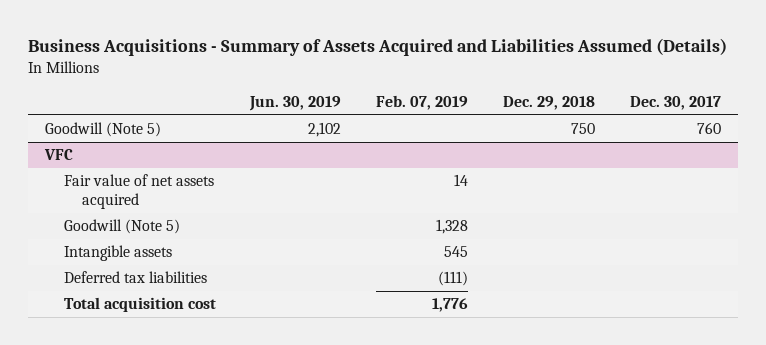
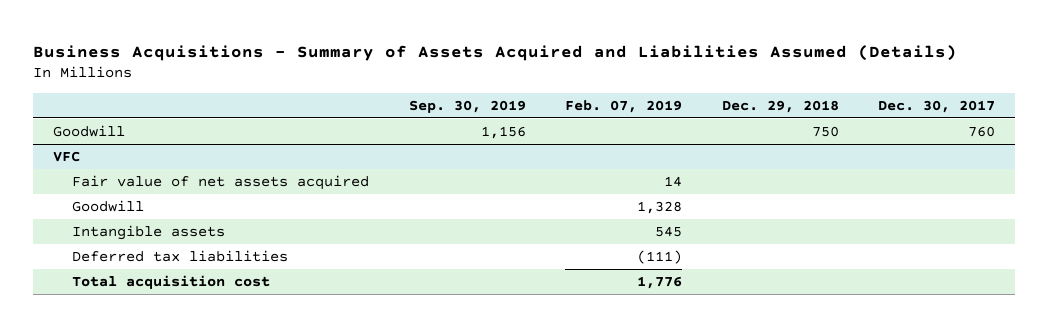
[249,95,342,111] Jun. 30, 2019 -> none
none -> [408,99,526,113] Sep. 30, 2019
[45,122,162,138] Goodwill (Note 5) -> [52,125,125,138] Goodwill
[63,219,180,235] Goodwill (Note 5) -> [72,200,145,213] Goodwill

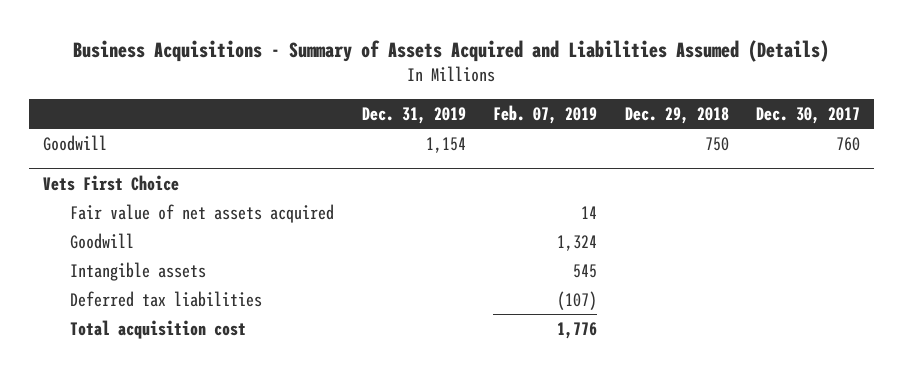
[408,99,526,113] Sep. 30, 2019 -> none
none -> [361,106,466,124] Dec. 31, 2019
[52,151,80,163] VFC -> [42,174,179,191] Vets First Choice
[637,201,683,215] 1,328 -> [557,235,598,252] 1,324
[637,250,683,265] (111) -> [557,291,598,311] (107)

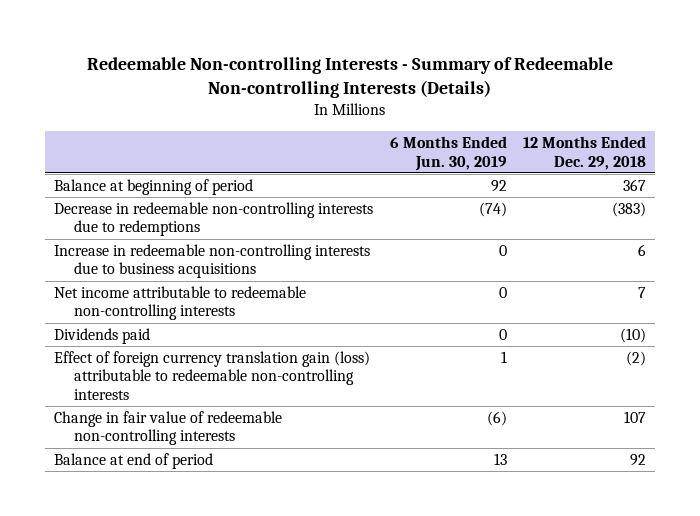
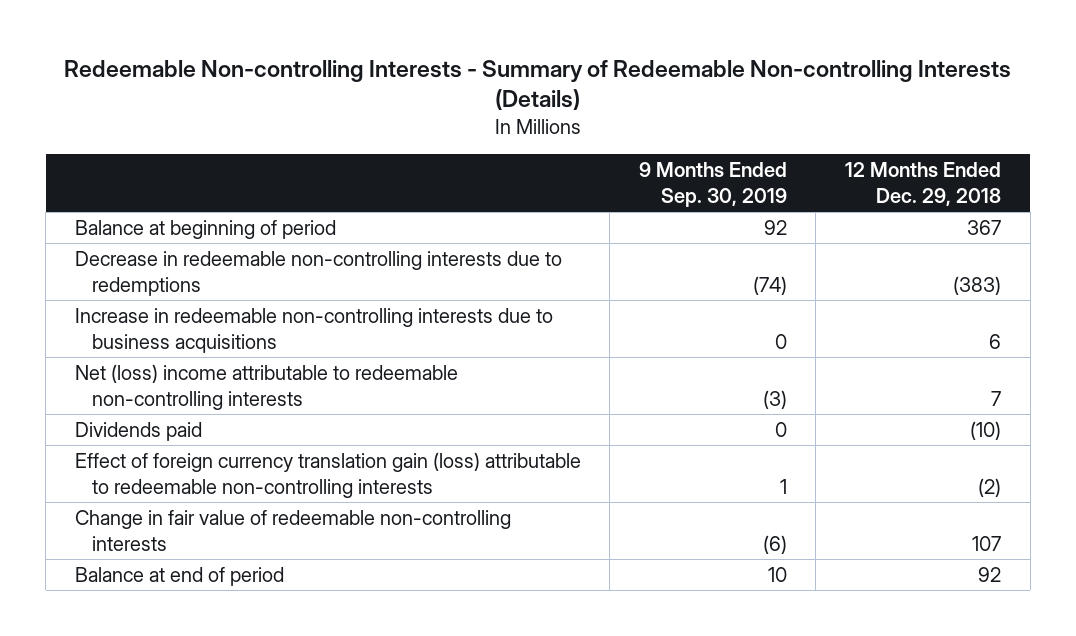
[389,136,507,171] 6 Months Ended Jun. 30, 2019 -> none
none -> [638,162,787,207] 9 Months Ended Sep. 30, 2019
[53,286,306,321] Net income attributable to redeemable non-controlling interests -> [74,363,458,410] Net (loss) income attributable to redeemable non-controlling interests

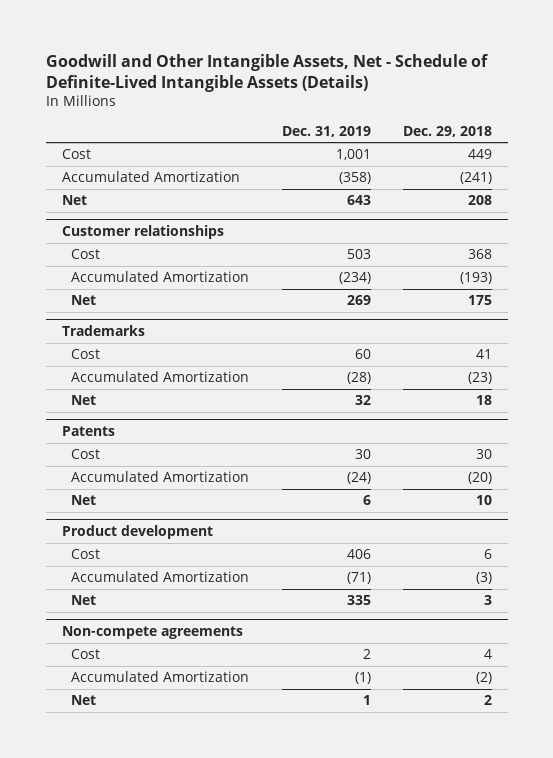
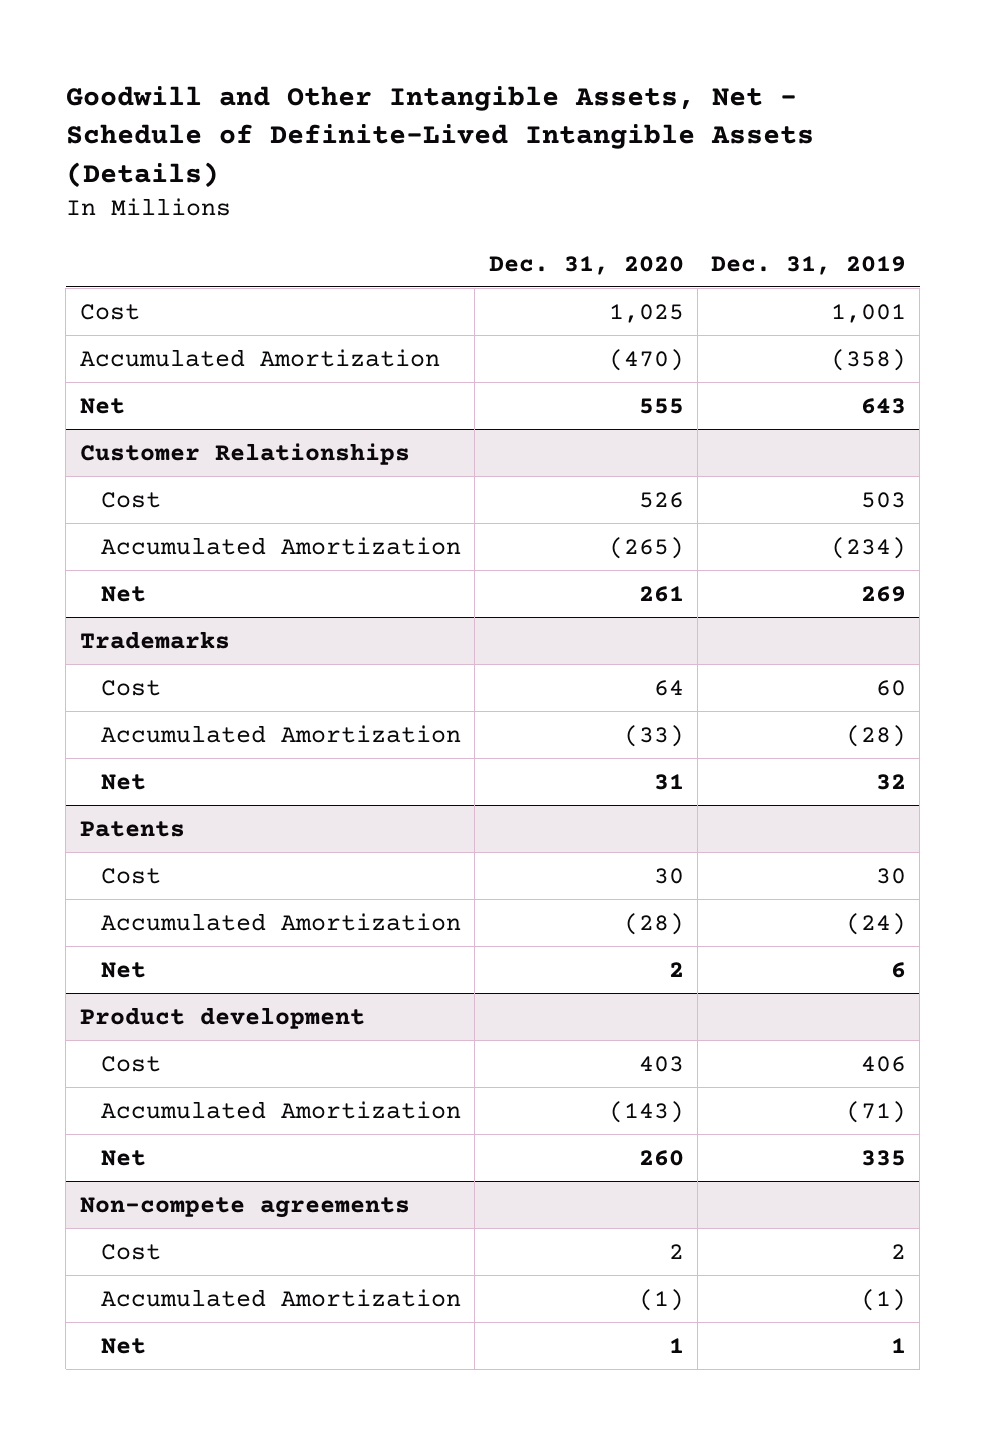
[402,125,492,137] Dec. 29, 2018 -> none
none -> [488,255,684,275] Dec. 31, 2020
[61,225,224,240] Customer relationships -> [79,442,410,465] Customer Relationships

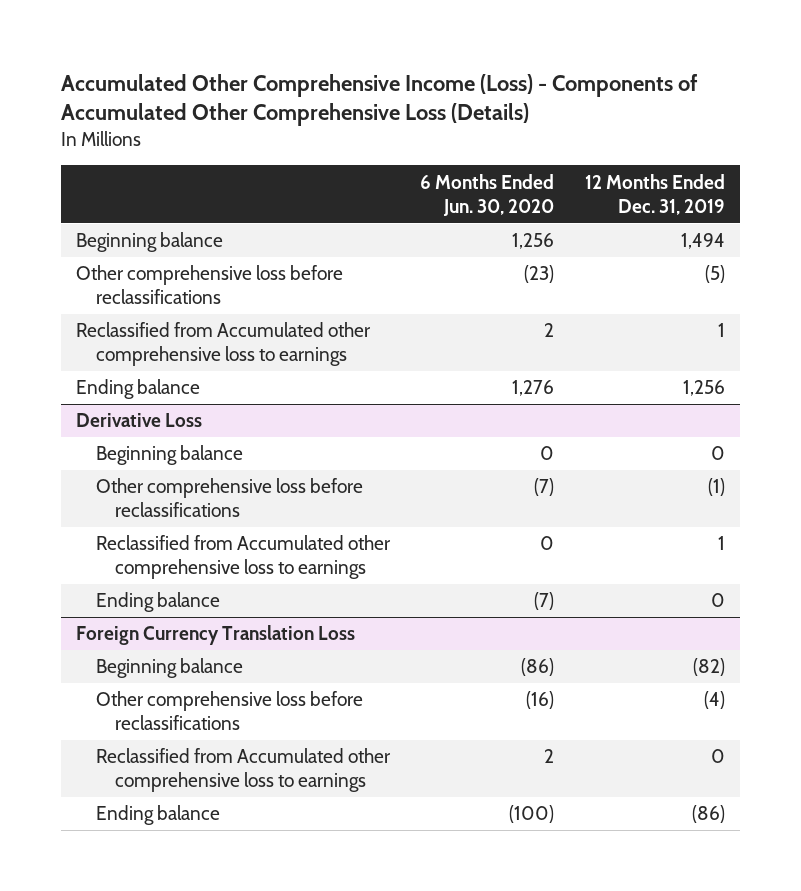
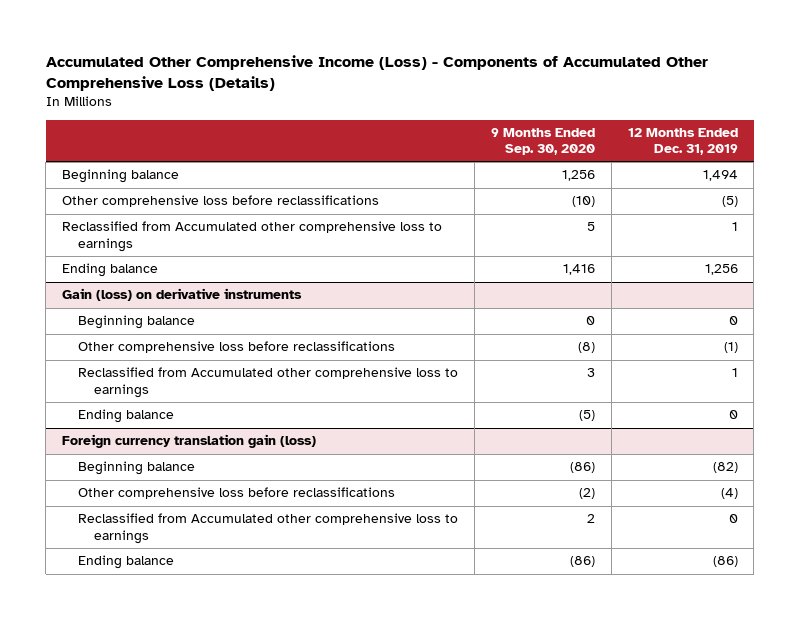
[420,173,555,216] 6 Months Ended Jun. 30, 2020 -> none
none -> [490,127,595,156] 9 Months Ended Sep. 30, 2020
[76,413,203,428] Derivative Loss -> [62,288,303,302] Gain (loss) on derivative instruments
[76,625,356,646] Foreign Currency Translation Loss -> [62,434,317,449] Foreign currency translation gain (loss)

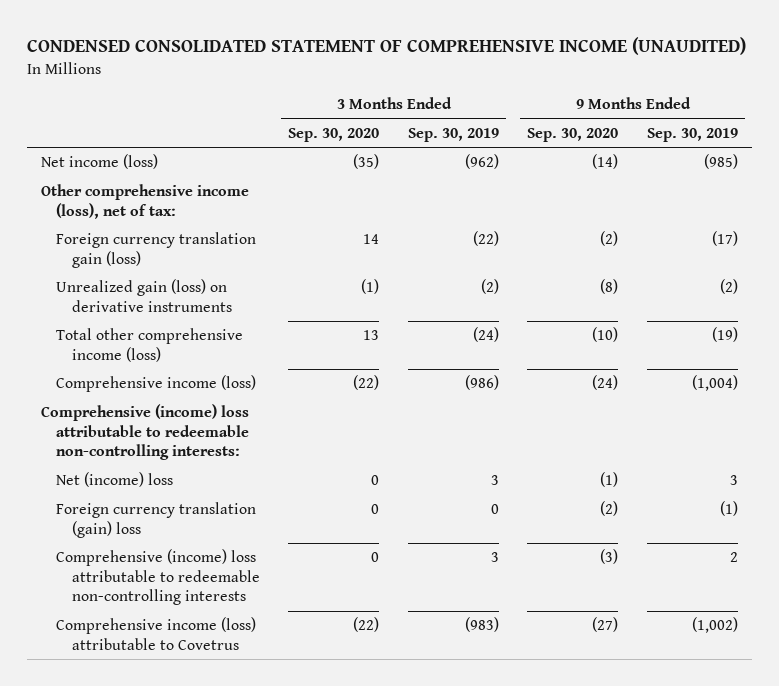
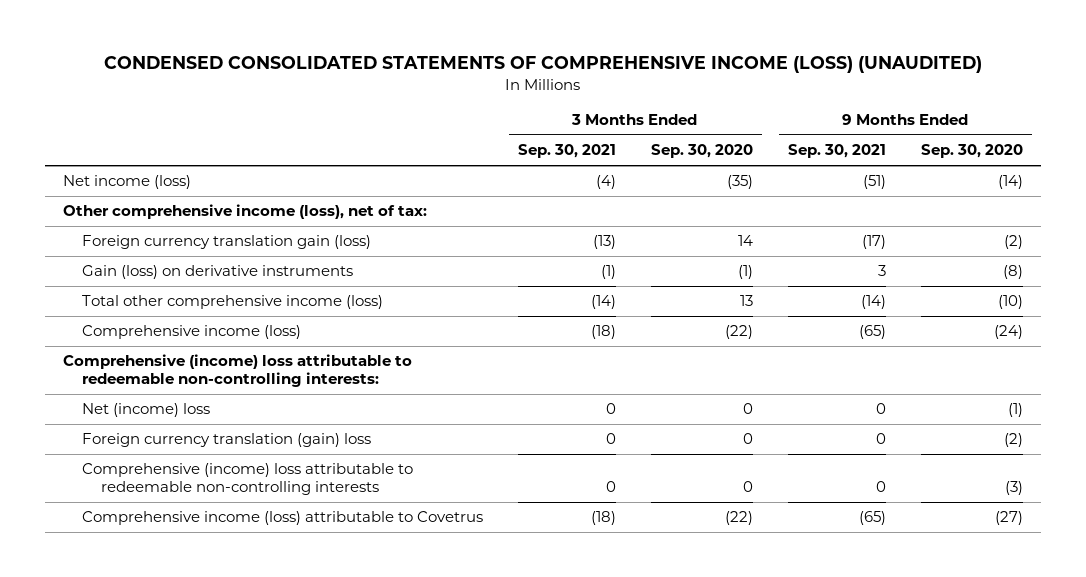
[26,36,746,55] CONDENSED CONSOLIDATED STATEMENT OF COMPREHENSIVE INCOME (UNAUDITED) -> [103,56,982,74] CONDENSED CONSOLIDATED STATEMENTS OF COMPREHENSIVE INCOME (LOSS) (UNAUDITED)
[407,128,499,143] Sep. 30, 2019 -> none
[647,128,739,143] Sep. 30, 2019 -> none
none -> [517,144,616,159] Sep. 30, 2021
none -> [787,144,886,159] Sep. 30, 2021
[56,279,232,312] Unrealized gain (loss) on derivative instruments -> [81,265,353,280] Gain (loss) on derivative instruments

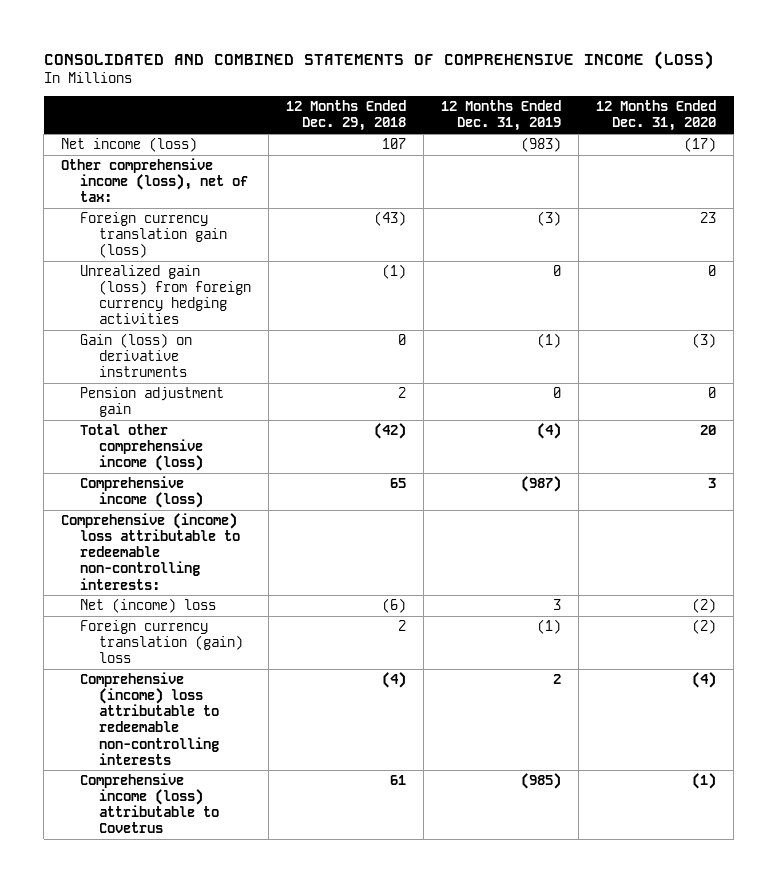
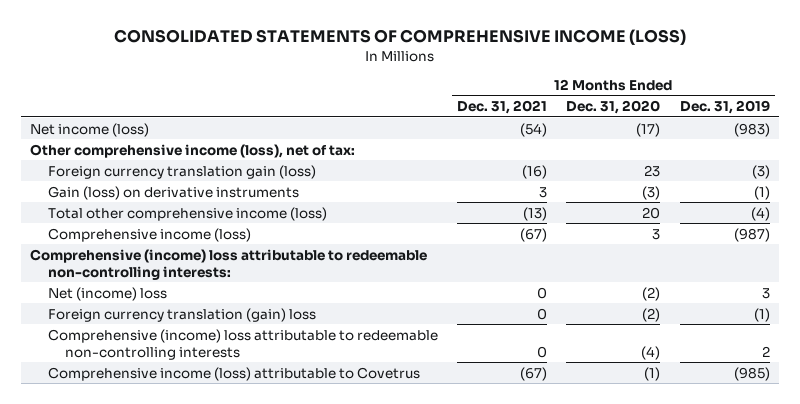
[43,50,714,70] CONSOLIDATED AND COMBINED STATEMENTS OF COMPREHENSIVE INCOME (LOSS) -> [114,29,687,46] CONSOLIDATED STATEMENTS OF COMPREHENSIVE INCOME (LOSS)
[286,100,407,132] 12 Months Ended Dec. 29, 2018 -> none
none -> [457,100,548,115] Dec. 31, 2021
[80,265,252,325] Unrealized gain (loss) from foreign currency hedging activities -> none
[80,387,225,418] Pension adjustment gain -> none

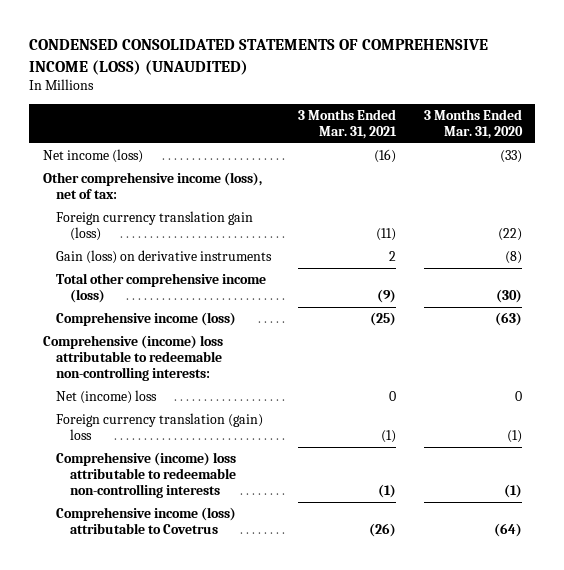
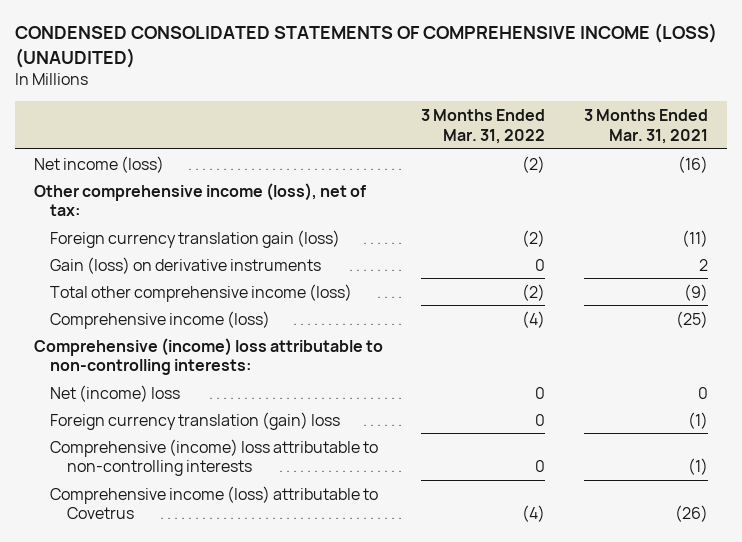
[423,108,523,140] 3 Months Ended Mar. 31, 2020 -> none
none -> [421,108,546,144] 3 Months Ended Mar. 31, 2022
[42,335,223,382] Comprehensive (income) loss attributable to redeemable non-controlling interests: -> [34,337,384,376] Comprehensive (income) loss attributable to non-controlling interests:
[56,452,237,499] Comprehensive (income) loss attributable to redeemable non-controlling interests -> [50,438,379,477] Comprehensive (income) loss attributable to non-controlling interests

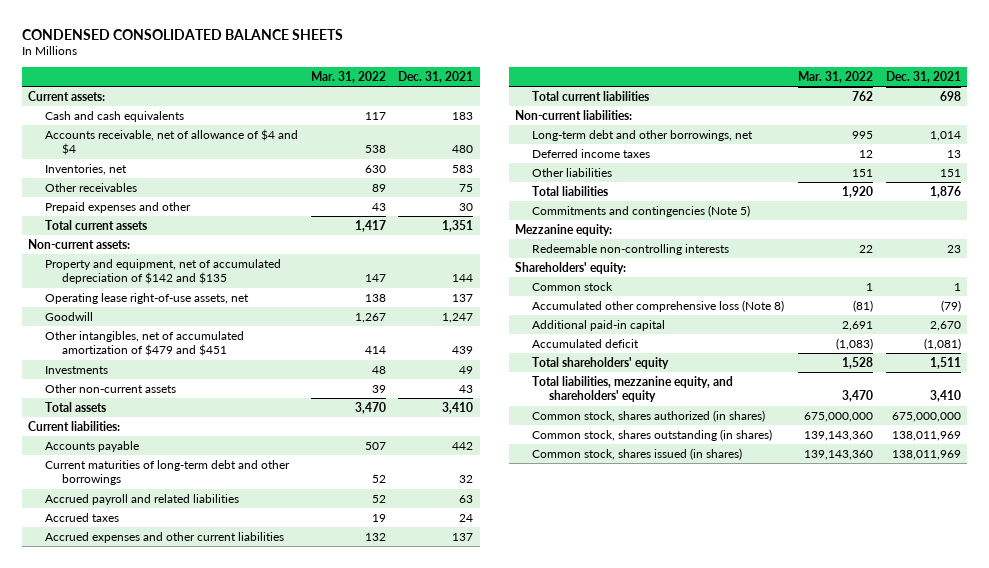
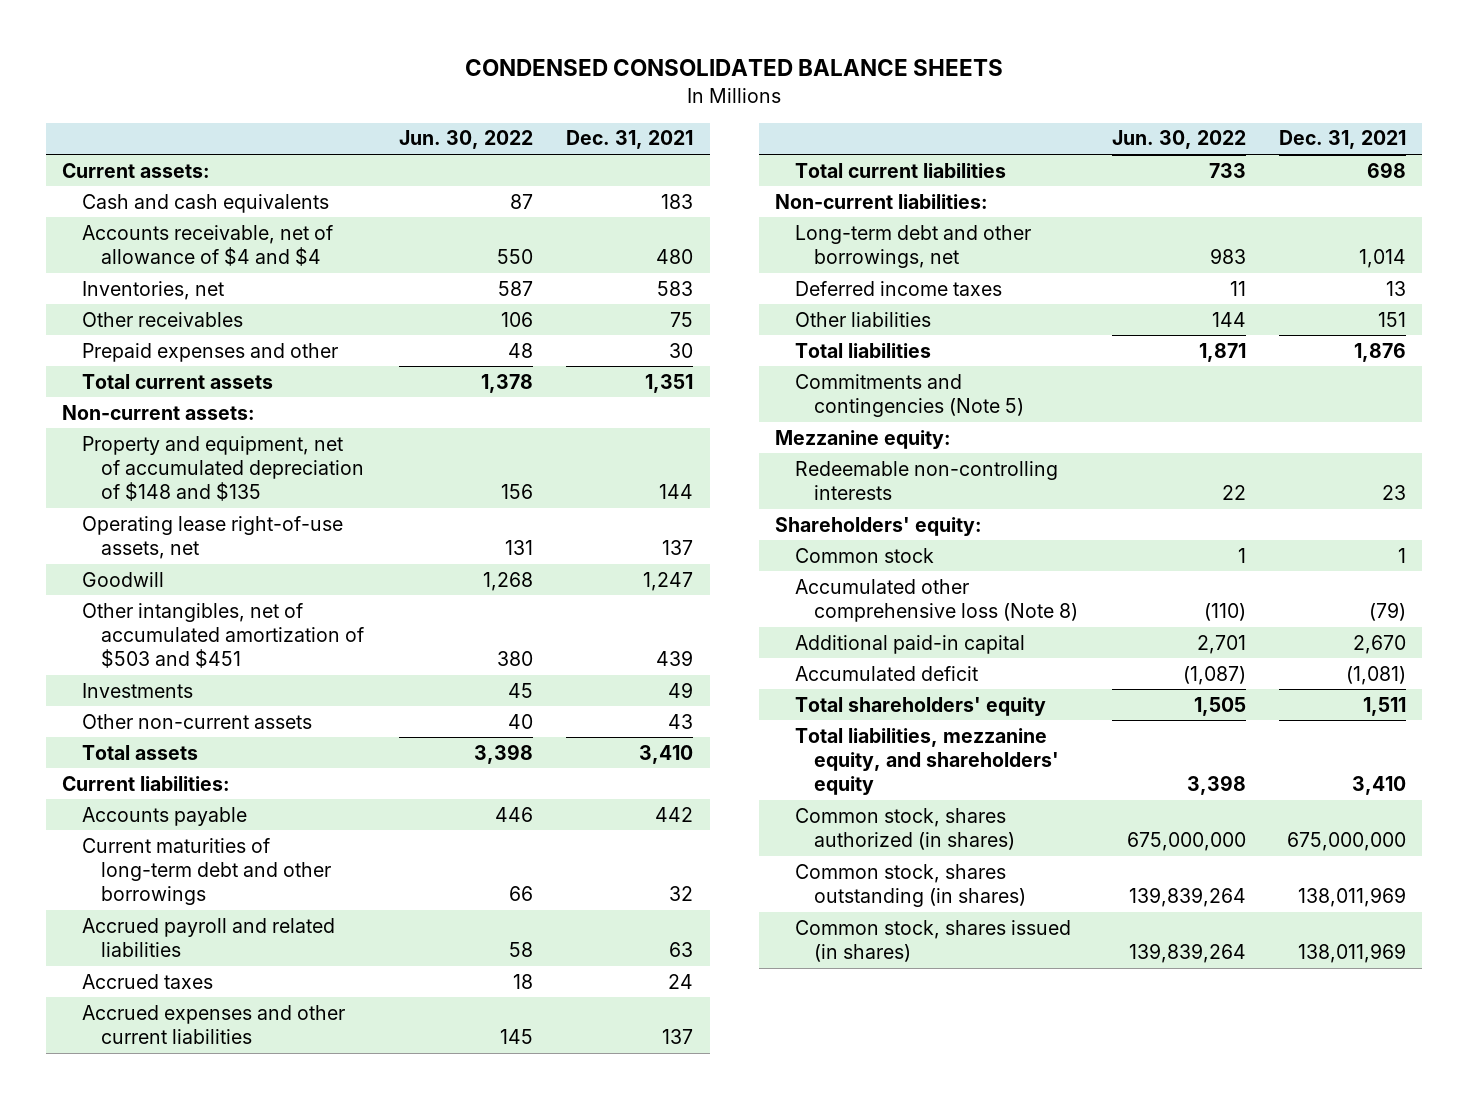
[310,70,386,83] Mar. 31, 2022 -> none
none -> [398,130,533,150] Jun. 30, 2022
[44,258,281,285] Property and equipment, net of accumulated depreciation of $142 and $135 -> [81,435,365,502] Property and equipment, net of accumulated depreciation of $148 and $135
[44,330,244,357] Other intangibles, net of accumulated amortization of $479 and $451 -> [81,602,365,669] Other intangibles, net of accumulated amortization of $503 and $451

